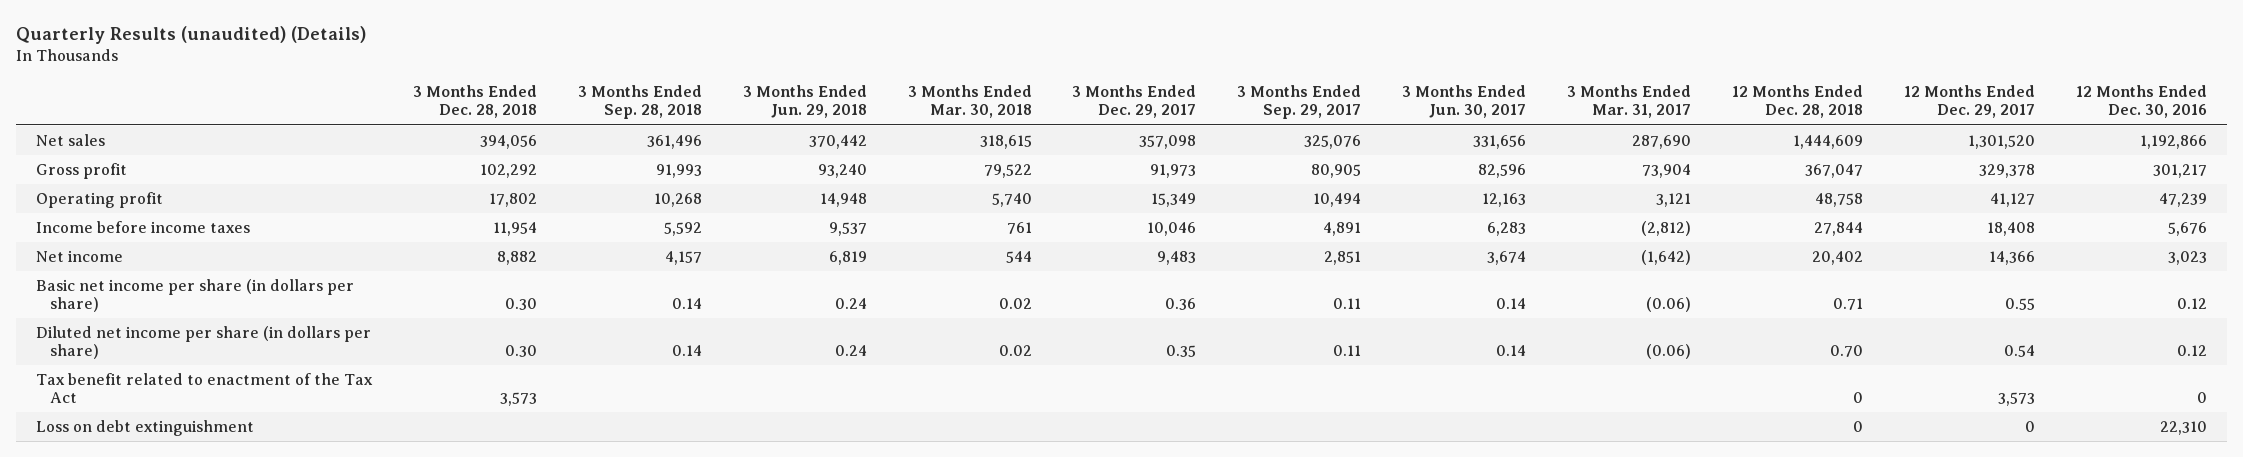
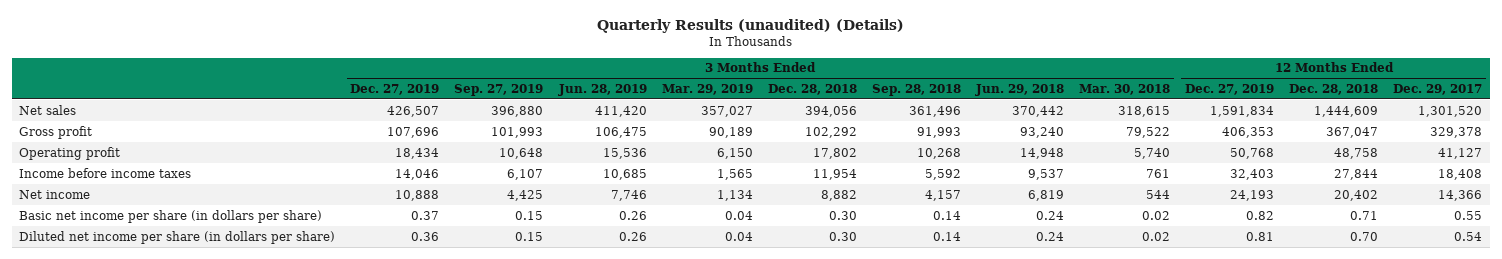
[1072,85,1197,119] 3 Months Ended Dec. 29, 2017 -> none
[1237,85,1362,120] 3 Months Ended Sep. 29, 2017 -> none
[1402,85,1527,119] 3 Months Ended Jun. 30, 2017 -> none
[1567,85,1692,119] 3 Months Ended Mar. 31, 2017 -> none
[2075,85,2207,119] 12 Months Ended Dec. 30, 2016 -> none
none -> [350,83,440,95] Dec. 27, 2019
none -> [454,83,544,96] Sep. 27, 2019
none -> [557,83,647,96] Jun. 28, 2019
none -> [661,83,753,95] Mar. 29, 2019
none -> [1185,83,1275,95] Dec. 27, 2019
[35,373,373,404] Tax benefit related to enactment of the Tax Act -> none
[35,420,254,437] Loss on debt extinguishment -> none

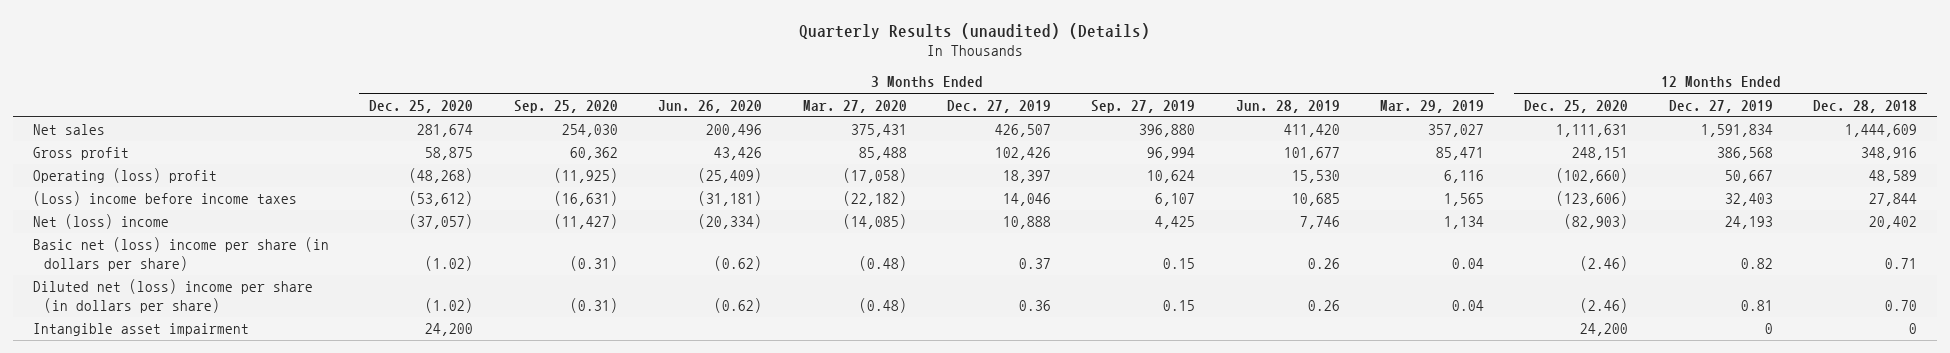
[767,83,857,95] Dec. 28, 2018 -> none
[871,83,961,96] Sep. 28, 2018 -> none
[974,83,1064,96] Jun. 29, 2018 -> none
[1078,83,1170,95] Mar. 30, 2018 -> none
[1393,83,1483,95] Dec. 29, 2017 -> none
none -> [369,99,474,113] Dec. 25, 2020
none -> [513,99,618,113] Sep. 25, 2020
none -> [658,99,763,113] Jun. 26, 2020
none -> [802,99,907,113] Mar. 27, 2020
none -> [1524,99,1629,113] Dec. 25, 2020
[387,126,440,138] 107,696 -> [994,147,1051,161] 102,426
[491,126,544,138] 101,993 -> [1147,147,1196,161] 96,994
[594,126,647,138] 106,475 -> [1283,147,1340,161] 101,677
[708,126,753,138] 90,189 -> [1436,147,1485,161] 85,471
[1222,126,1275,138] 406,353 -> [1716,147,1773,161] 386,568
[1326,126,1379,138] 367,047 -> [1861,147,1918,161] 348,916
[19,146,121,160] Operating profit -> [33,168,218,184] Operating (loss) profit
[395,147,440,159] 18,434 -> [1002,170,1051,184] 18,397
[499,147,544,159] 10,648 -> [1147,170,1196,184] 10,624
[602,147,647,159] 15,536 -> [1291,170,1340,184] 15,530
[716,147,753,159] 6,150 -> [1444,170,1485,184] 6,116
[1230,147,1275,159] 50,768 -> [1724,170,1773,184] 50,667
[1334,147,1379,159] 48,758 -> [1869,170,1918,184] 48,589
[19,167,192,178] Income before income taxes -> [33,191,298,207] (Loss) income before income taxes
[19,189,91,199] Net income -> [33,214,170,230] Net (loss) income
[19,209,323,223] Basic net income per share (in dollars per share) -> [33,237,330,272] Basic net (loss) income per share (in dollars per share)
[19,230,336,244] Diluted net income per share (in dollars per share) -> [33,279,314,314] Diluted net (loss) income per share (in dollars per share)
none -> [33,323,250,337] Intangible asset impairment

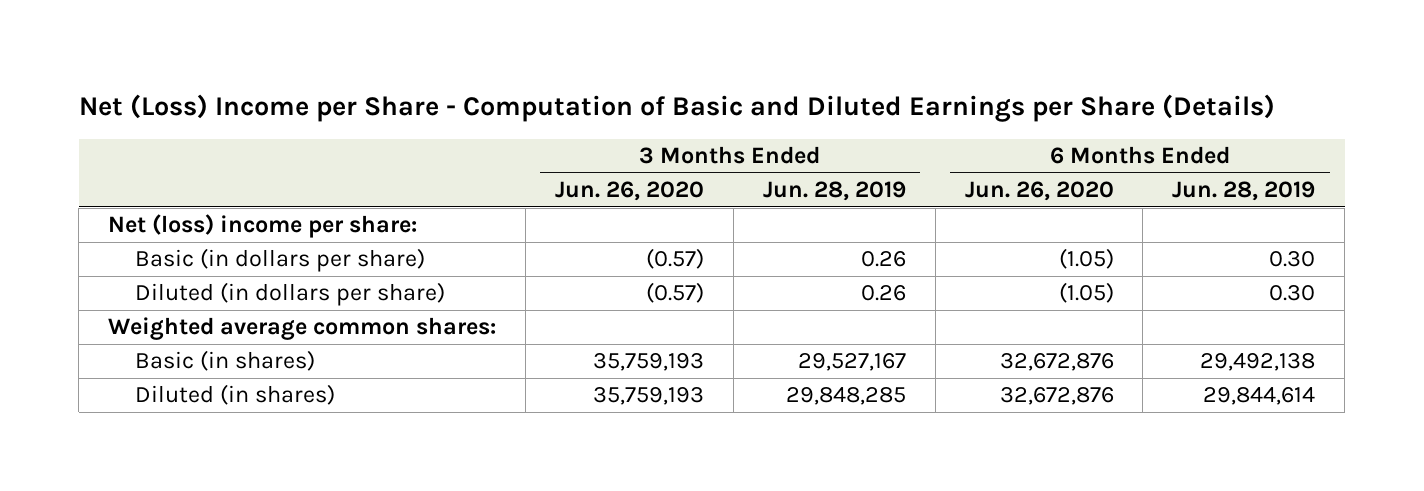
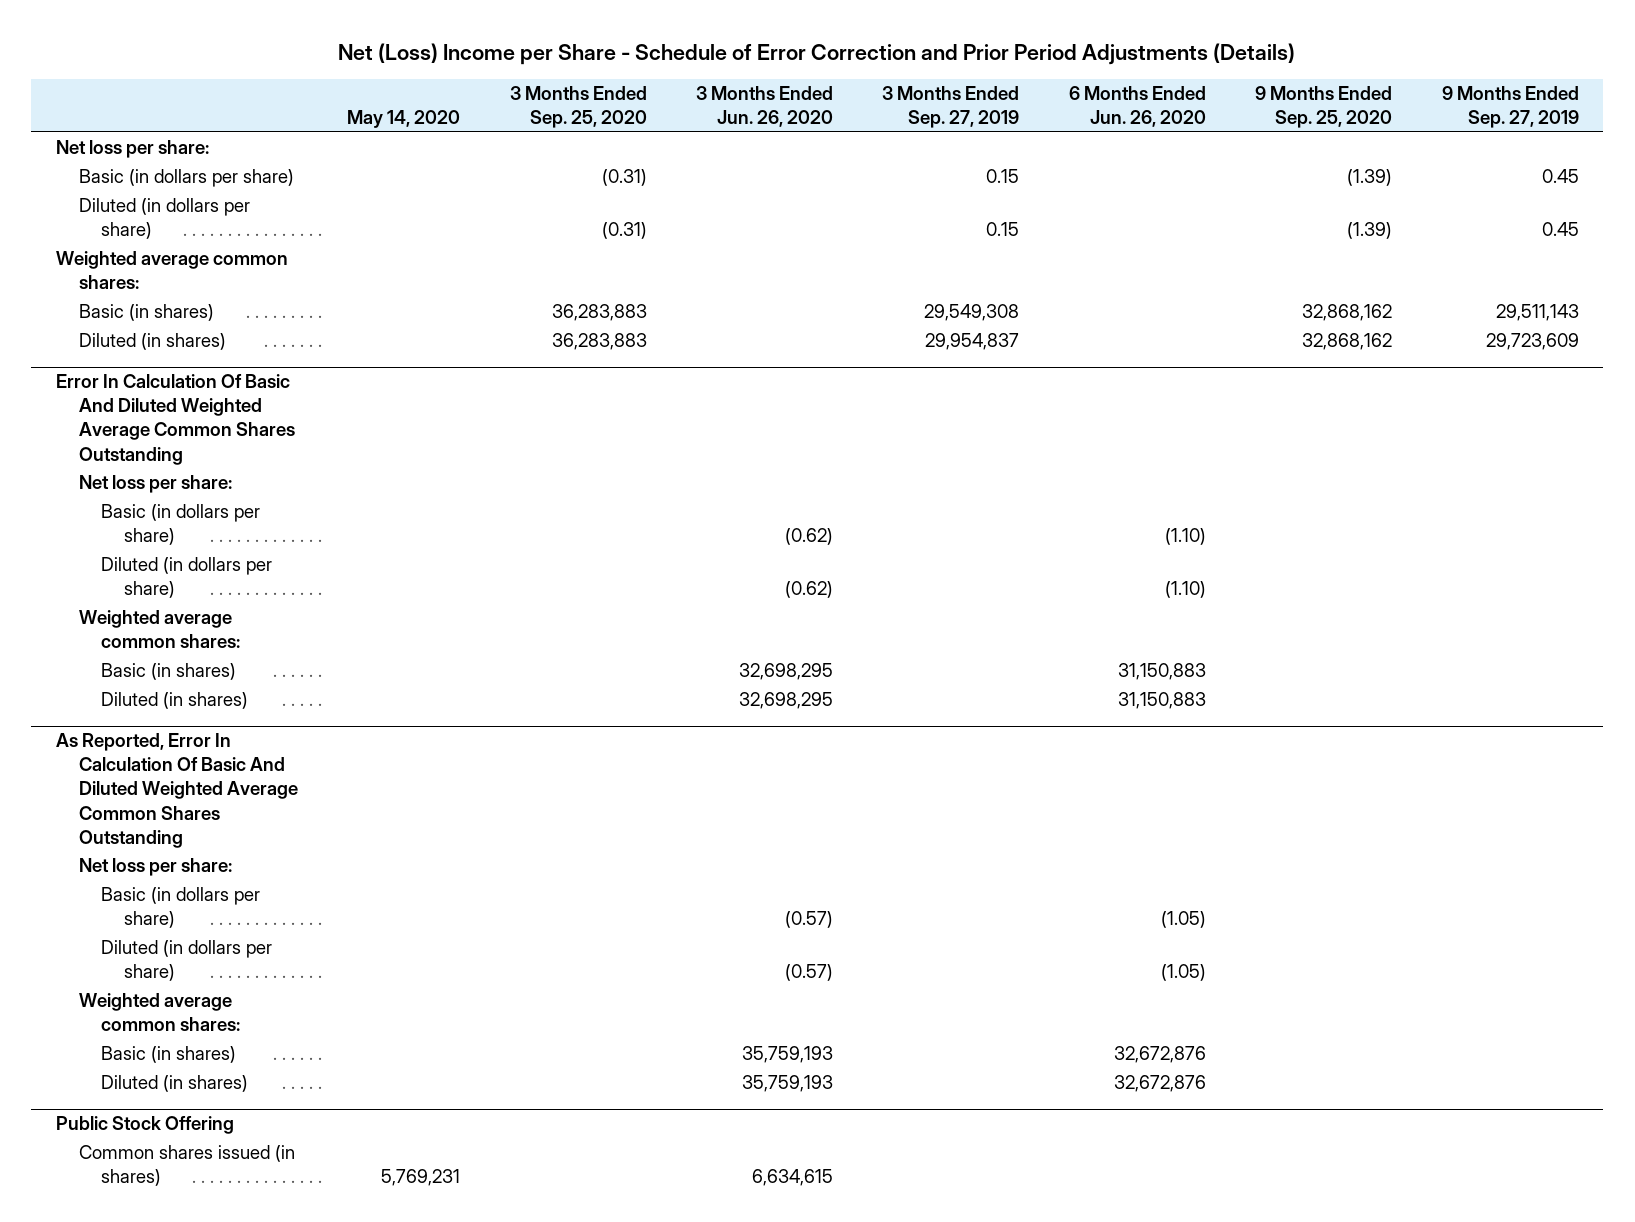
[78,94,1275,123] Net (Loss) Income per Share - Computation of Basic and Diluted Earnings per Share (Details) -> [338,43,1296,66] Net (Loss) Income per Share - Schedule of Error Correction and Prior Period Adjustments (Details)
[762,181,906,202] Jun. 28, 2019 -> none
[1172,181,1316,202] Jun. 28, 2019 -> none
none -> [347,110,461,129] May 14, 2020
none -> [509,86,647,129] 3 Months Ended Sep. 25, 2020
none -> [882,86,1020,129] 3 Months Ended Sep. 27, 2019
none -> [1255,86,1393,129] 9 Months Ended Sep. 25, 2020
none -> [1441,86,1579,129] 9 Months Ended Sep. 27, 2019
[108,214,418,239] Net (loss) income per share: -> [56,140,210,159] Net loss per share:
none -> [78,169,294,188] Basic (in dollars per share)
none -> [78,198,250,240] Diluted (in dollars per share)
none -> [56,251,289,290] Weighted average common shares:
none -> [78,304,214,322] Basic (in shares)
none -> [78,333,226,351] Diluted (in shares)
none -> [56,374,295,465] Error In Calculation Of Basic And Diluted Weighted Average Common Shares Outstanding
none -> [78,475,232,494] Net loss per share:
none -> [101,504,261,546] Basic (in dollars per share)
none -> [101,557,273,599] Diluted (in dollars per share)
none -> [78,610,241,649] Weighted average common shares:
none -> [101,663,237,681] Basic (in shares)
none -> [101,692,249,710] Diluted (in shares)
none -> [56,733,298,848] As Reported, Error In Calculation Of Basic And Diluted Weighted Average Common Shares Outstanding
none -> [78,858,232,877] Net loss per share:
none -> [56,1116,235,1135] Public Stock Offering
none -> [78,1145,295,1187] Common shares issued (in shares)

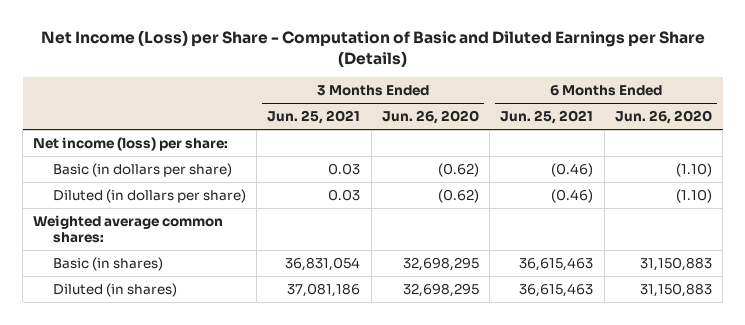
[338,43,1296,66] Net (Loss) Income per Share - Schedule of Error Correction and Prior Period Adjustments (Details) -> [40,30,705,67] Net Income (Loss) per Share - Computation of Basic and Diluted Earnings per Share (Details)
[347,110,461,129] May 14, 2020 -> none
[509,86,647,129] 3 Months Ended Sep. 25, 2020 -> none
[882,86,1020,129] 3 Months Ended Sep. 27, 2019 -> none
[1255,86,1393,129] 9 Months Ended Sep. 25, 2020 -> none
[1441,86,1579,129] 9 Months Ended Sep. 27, 2019 -> none
none -> [267,110,361,125] Jun. 25, 2021
none -> [500,110,594,125] Jun. 25, 2021
[78,169,294,188] Basic (in dollars per share) -> none
[78,198,250,240] Diluted (in dollars per share) -> none
[56,251,289,290] Weighted average common shares: -> none
[78,304,214,322] Basic (in shares) -> none
[78,333,226,351] Diluted (in shares) -> none
[56,374,295,465] Error In Calculation Of Basic And Diluted Weighted Average Common Shares Outstanding -> none
[78,475,232,494] Net loss per share: -> none
[56,140,210,159] Net loss per share: -> [33,136,229,151] Net income (loss) per share:
[56,733,298,848] As Reported, Error In Calculation Of Basic And Diluted Weighted Average Common Shares Outstanding -> none
[78,858,232,877] Net loss per share: -> none
[101,887,261,929] Basic (in dollars per share) -> none
[101,940,273,982] Diluted (in dollars per share) -> none
[78,993,241,1032] Weighted average common shares: -> none
[101,1046,237,1064] Basic (in shares) -> none
[101,1075,249,1093] Diluted (in shares) -> none
[56,1116,235,1135] Public Stock Offering -> none
[78,1145,295,1187] Common shares issued (in shares) -> none

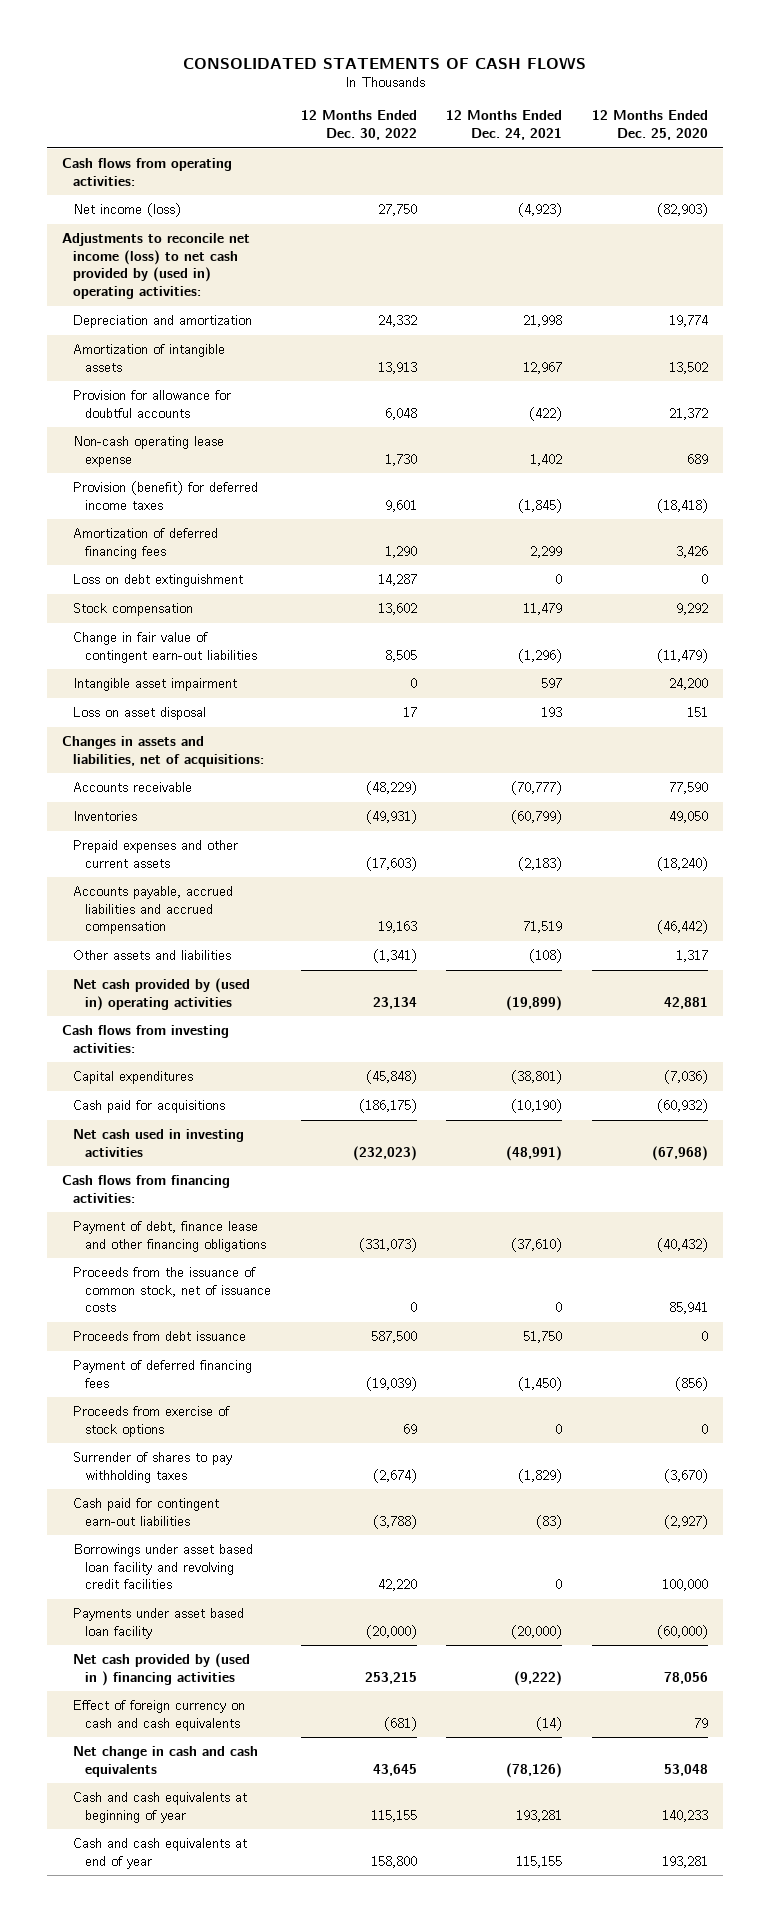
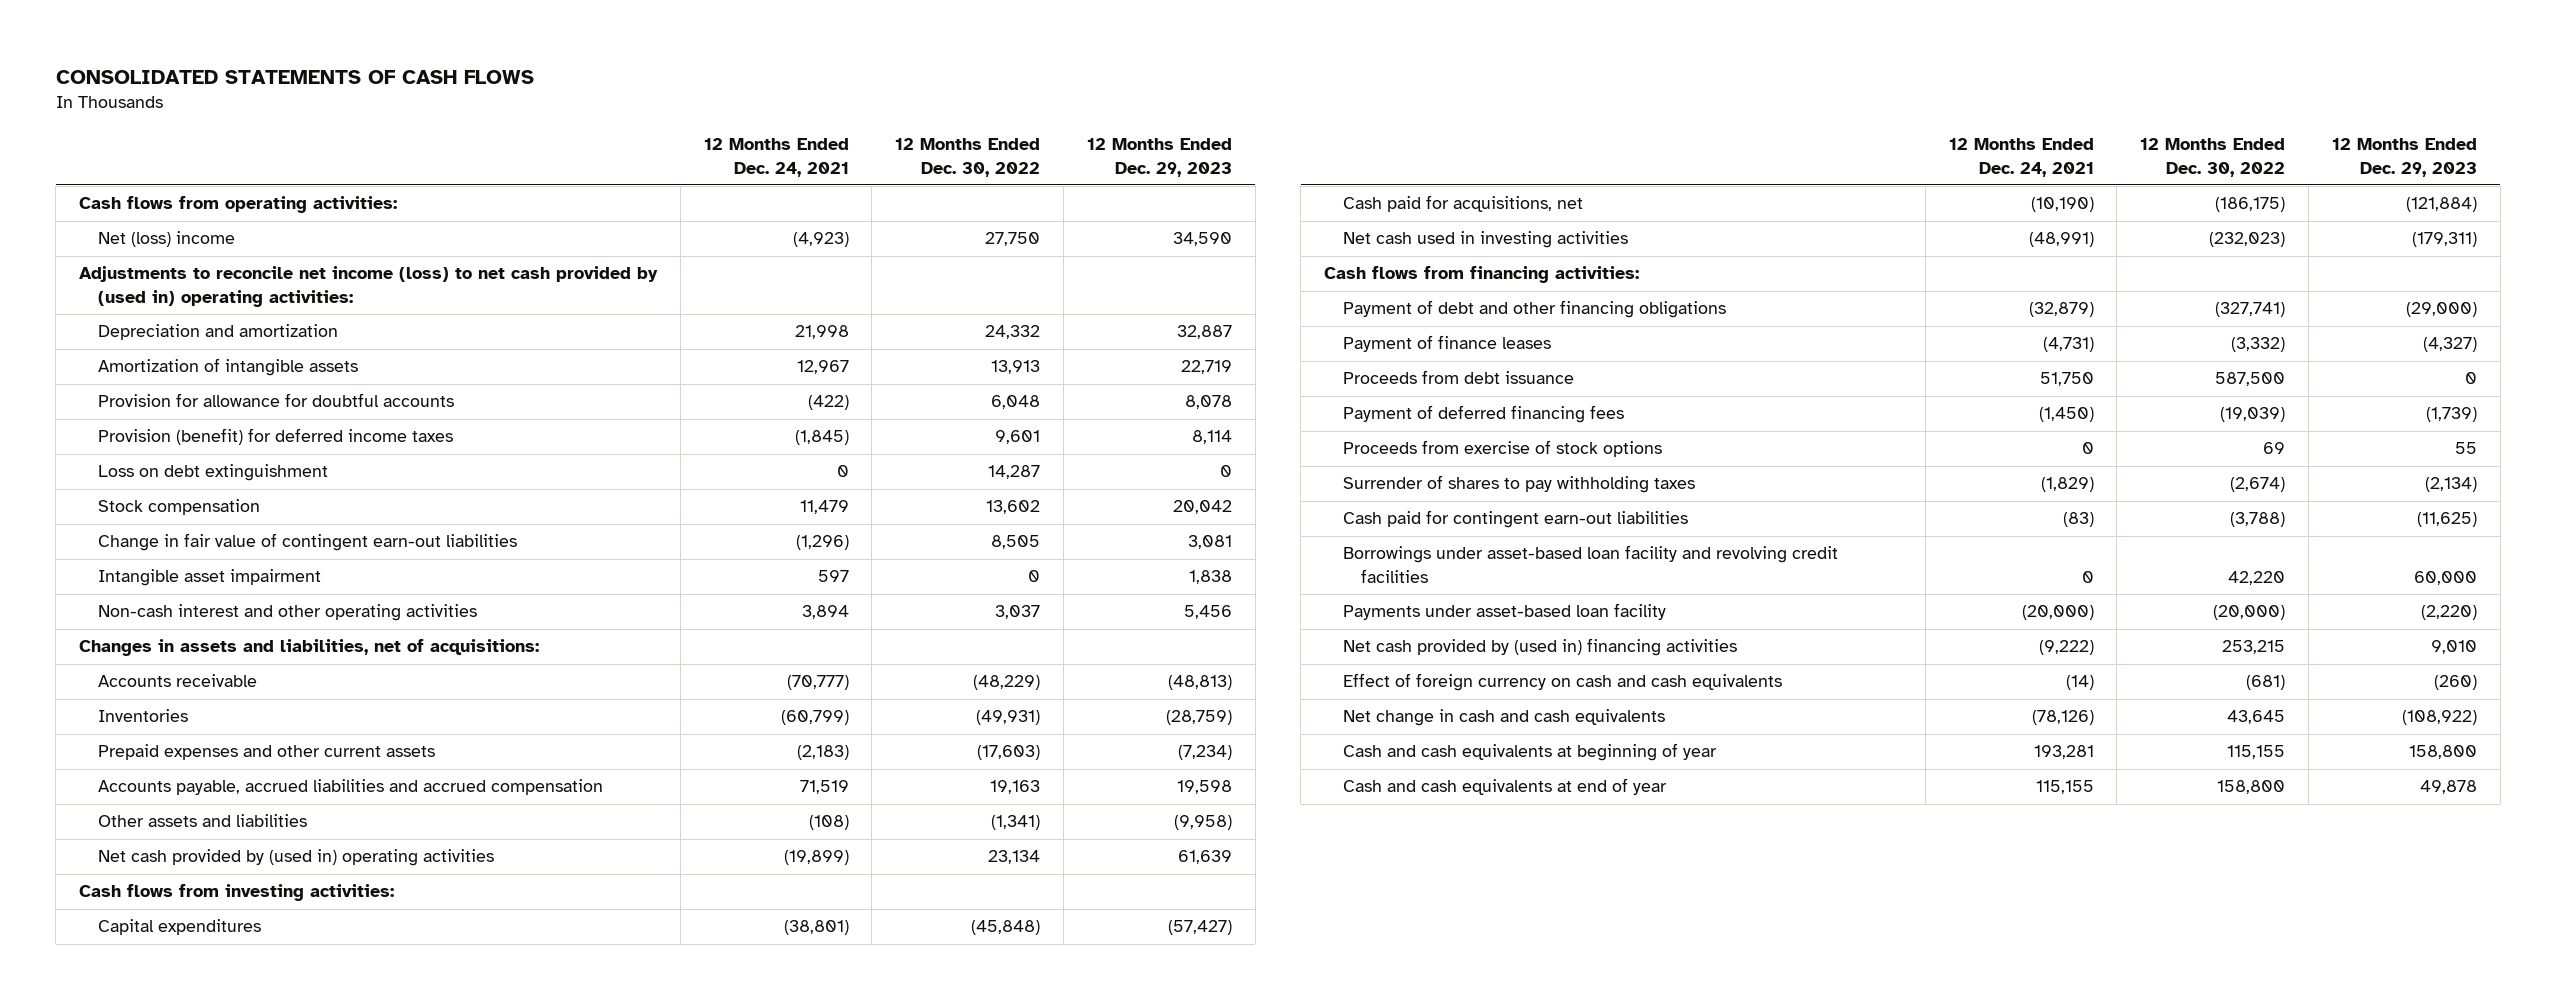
[592,110,709,140] 12 Months Ended Dec. 25, 2020 -> none
none -> [1086,138,1232,177] 12 Months Ended Dec. 29, 2023
[73,203,182,218] Net income (loss) -> [97,231,235,248] Net (loss) income
[73,436,225,467] Non-cash operating lease expense -> none
[73,528,219,559] Amortization of deferred financing fees -> none
[73,707,207,721] Loss on asset disposal -> none
none -> [97,604,477,622] Non-cash interest and other operating activities
[73,1100,226,1114] Cash paid for acquisitions -> [1342,195,1583,213] Cash paid for acquisitions, net
[73,1267,271,1313] Proceeds from the issuance of common stock, net of issuance costs -> none
[73,1221,266,1252] Payment of debt, finance lease and other financing obligations -> [1342,300,1726,319] Payment of debt and other financing obligations
[358,1237,417,1252] (331,073) -> [2215,302,2286,318] (327,741)
[511,1237,563,1252] (37,610) -> [2028,302,2094,318] (32,879)
none -> [1342,335,1551,353] Payment of finance leases
[73,1544,254,1590] Borrowings under asset based loan facility and revolving credit facilities -> [1342,545,1838,584] Borrowings under asset-based loan facility and revolving credit facilities
[73,1608,245,1639] Payments under asset based loan facility -> [1342,603,1666,621] Payments under asset-based loan facility
[73,1653,251,1686] Net cash provided by (used in ) financing activities -> [1342,638,1737,657] Net cash provided by (used in) financing activities

